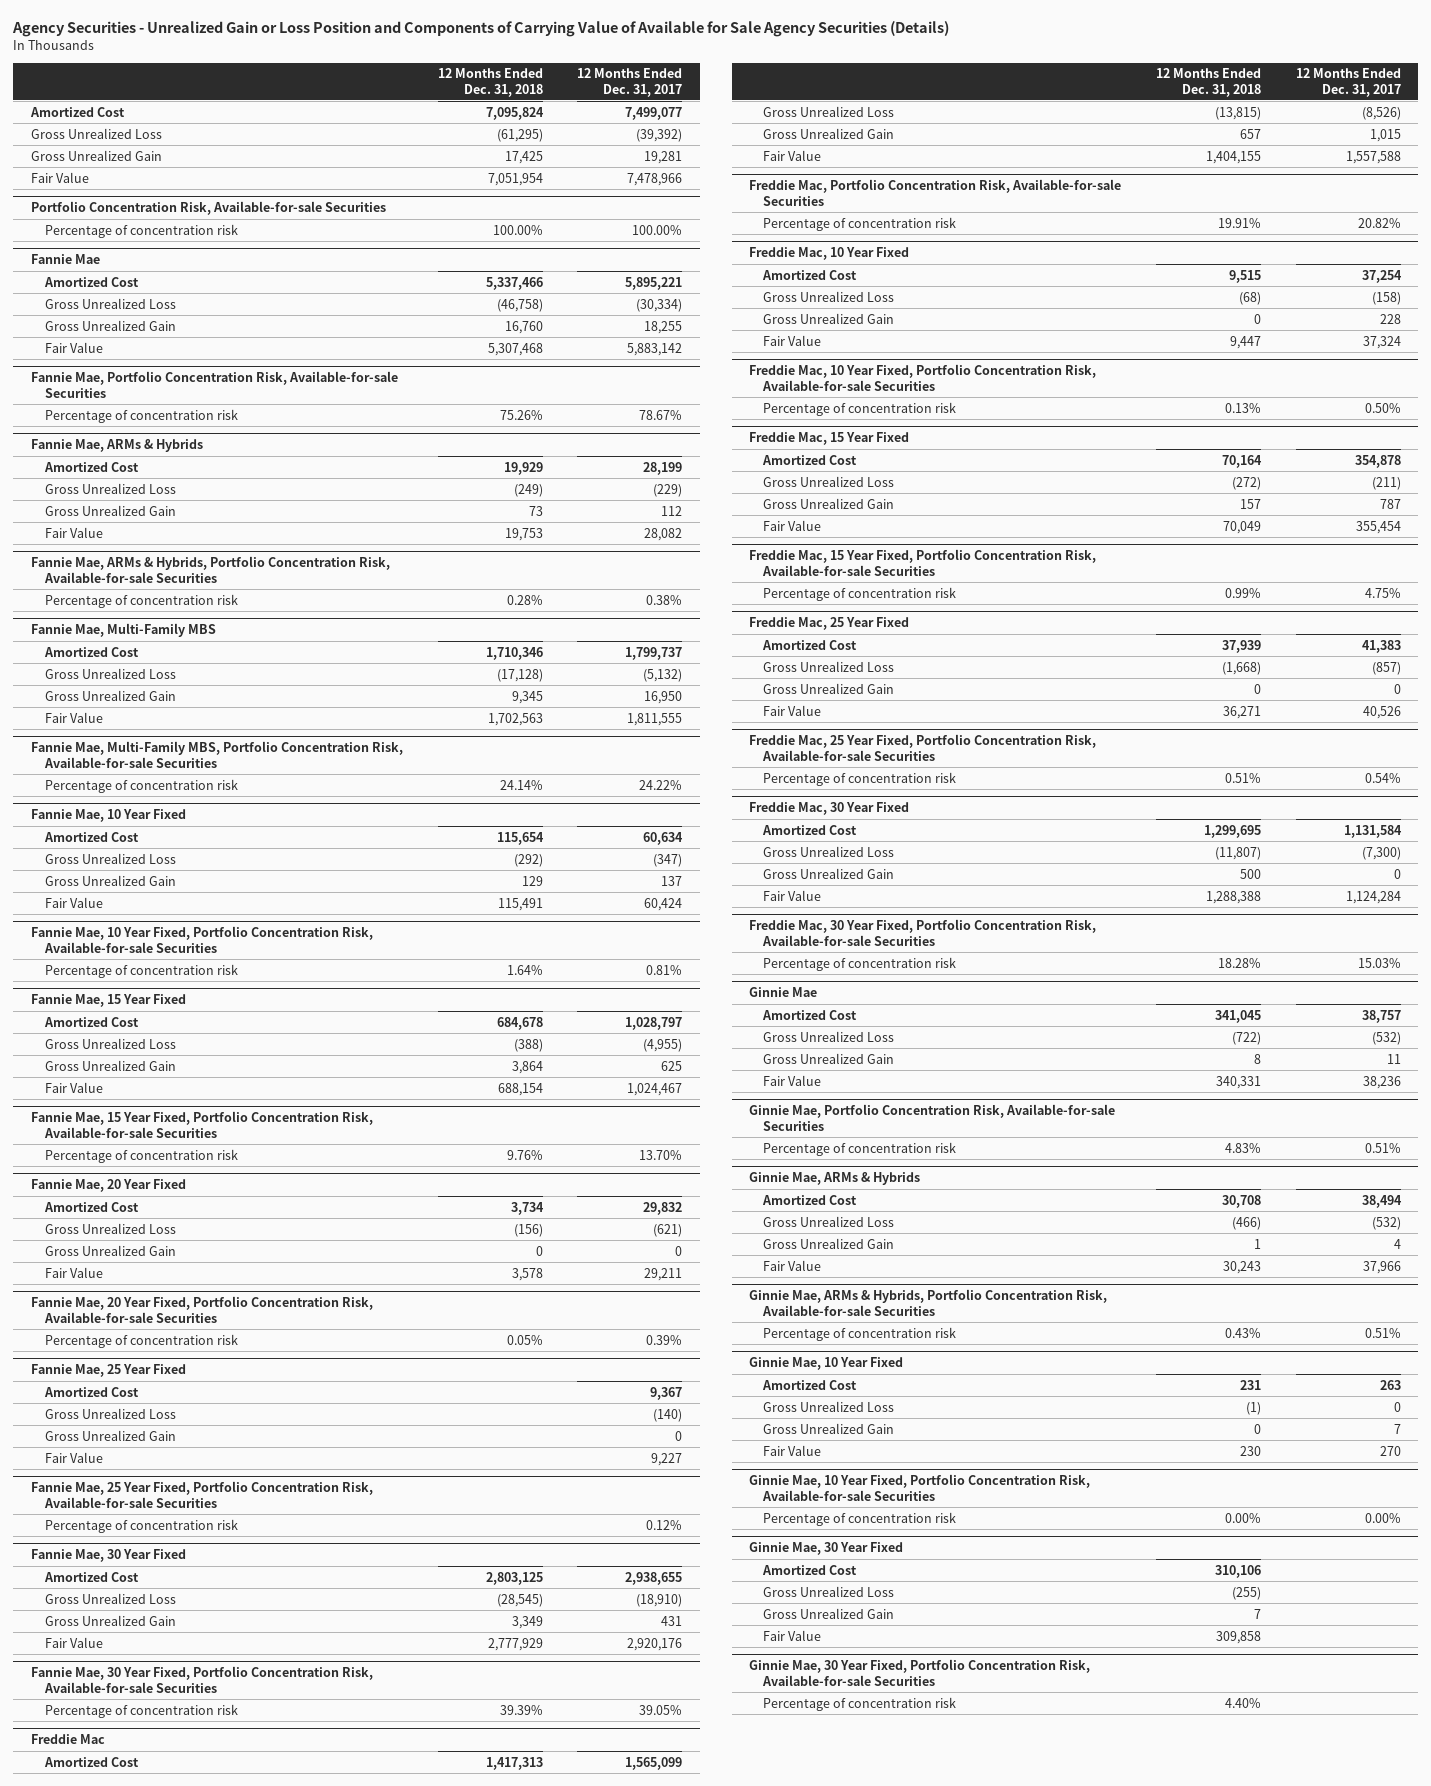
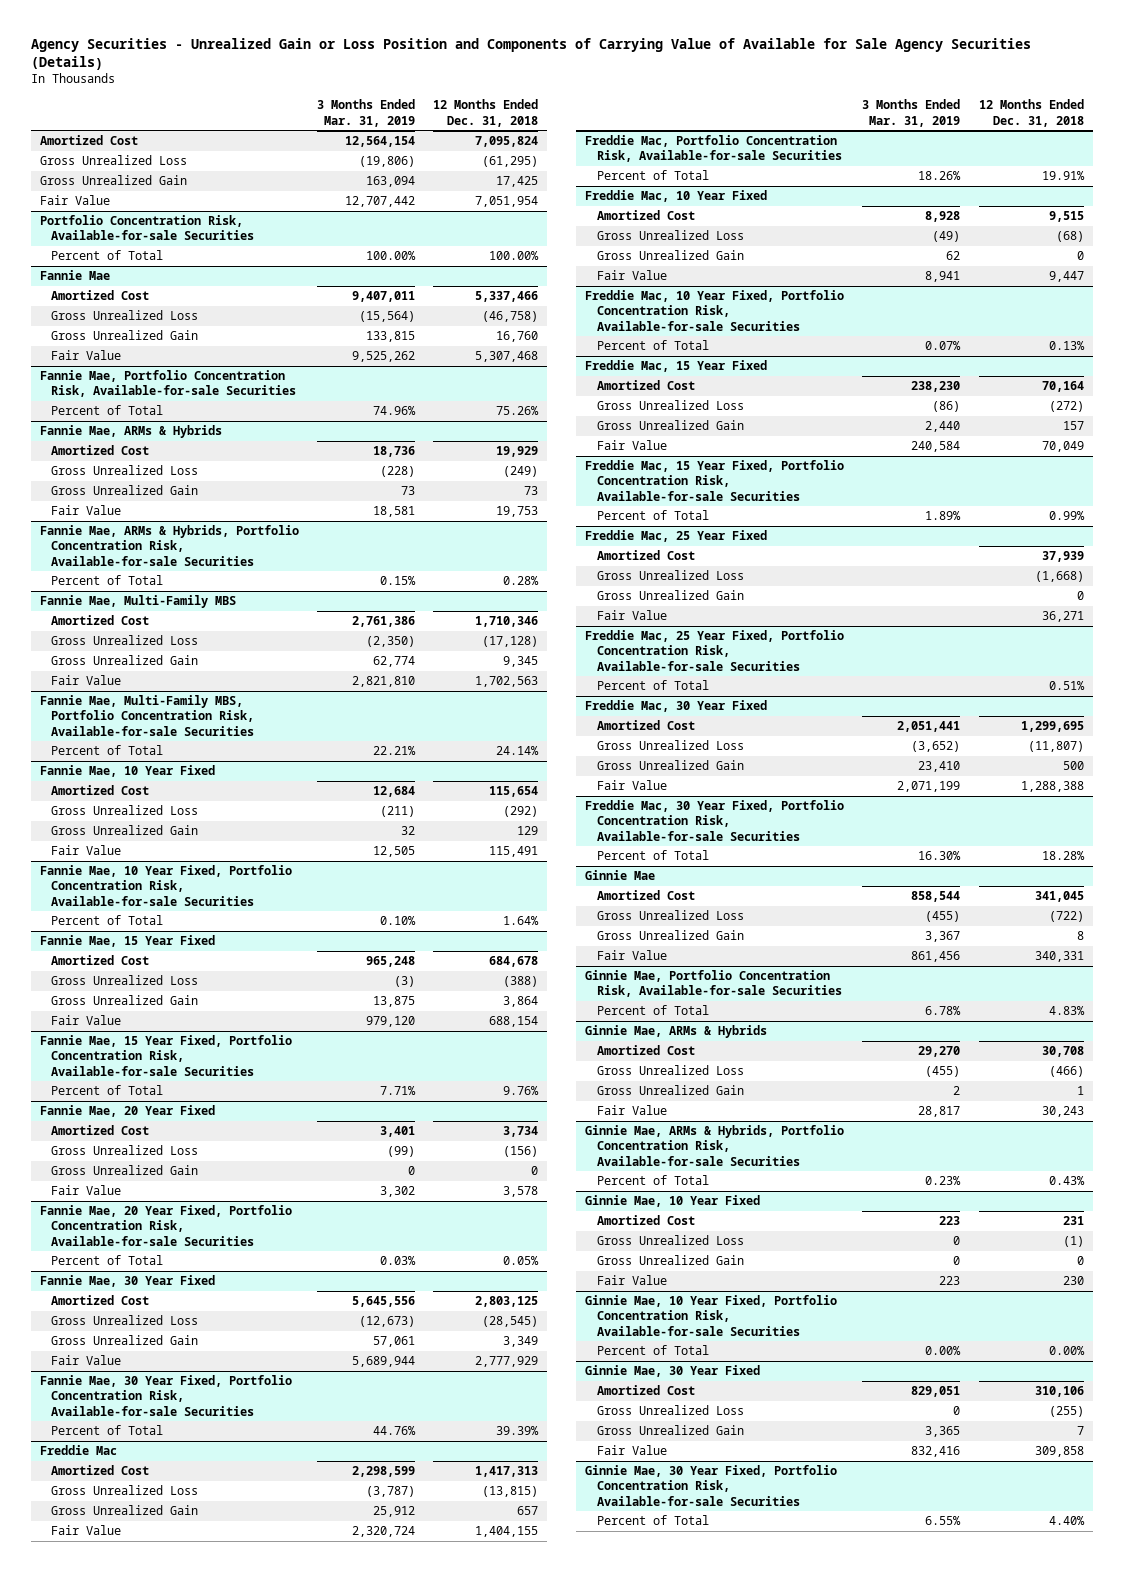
[577,68,683,97] 12 Months Ended Dec. 31, 2017 -> none
none -> [316,99,415,127] 3 Months Ended Mar. 31, 2019
[44,223,238,238] Percentage of concentration risk -> [51,250,164,261] Percent of Total
[44,408,238,423] Percentage of concentration risk -> [51,405,164,416] Percent of Total
[44,593,238,608] Percentage of concentration risk -> [51,575,164,586] Percent of Total
[44,778,238,793] Percentage of concentration risk -> [51,745,164,756] Percent of Total
[44,963,238,978] Percentage of concentration risk -> [51,915,164,926] Percent of Total
[44,1148,238,1163] Percentage of concentration risk -> [51,1085,164,1096] Percent of Total
[30,1364,186,1378] Fannie Mae, 25 Year Fixed -> none
[43,1386,139,1397] Amortized Cost -> none
[44,1407,176,1419] Gross Unrealized Loss -> none
[44,1429,176,1441] Gross Unrealized Gain -> none
[44,1451,103,1463] Fair Value -> none
[30,1481,373,1508] Fannie Mae, 25 Year Fixed, Portfolio Concentration Risk, Available-for-sale Securities -> none
[44,1518,238,1533] Percentage of concentration risk -> none
[44,1333,238,1348] Percentage of concentration risk -> [51,1255,164,1266] Percent of Total
[44,1703,238,1718] Percentage of concentration risk -> [51,1425,164,1436] Percent of Total
[763,216,957,231] Percentage of concentration risk -> [596,170,709,181] Percent of Total
[763,401,957,416] Percentage of concentration risk -> [596,340,709,351] Percent of Total
[763,586,957,601] Percentage of concentration risk -> [596,510,709,521] Percent of Total
[763,771,957,786] Percentage of concentration risk -> [596,680,709,691] Percent of Total
[763,956,957,971] Percentage of concentration risk -> [596,850,709,861] Percent of Total
[763,1141,957,1156] Percentage of concentration risk -> [596,1005,709,1016] Percent of Total
[763,1326,957,1341] Percentage of concentration risk -> [596,1175,709,1186] Percent of Total
[763,1511,957,1526] Percentage of concentration risk -> [596,1345,709,1356] Percent of Total
[763,1696,957,1711] Percentage of concentration risk -> [596,1515,709,1526] Percent of Total

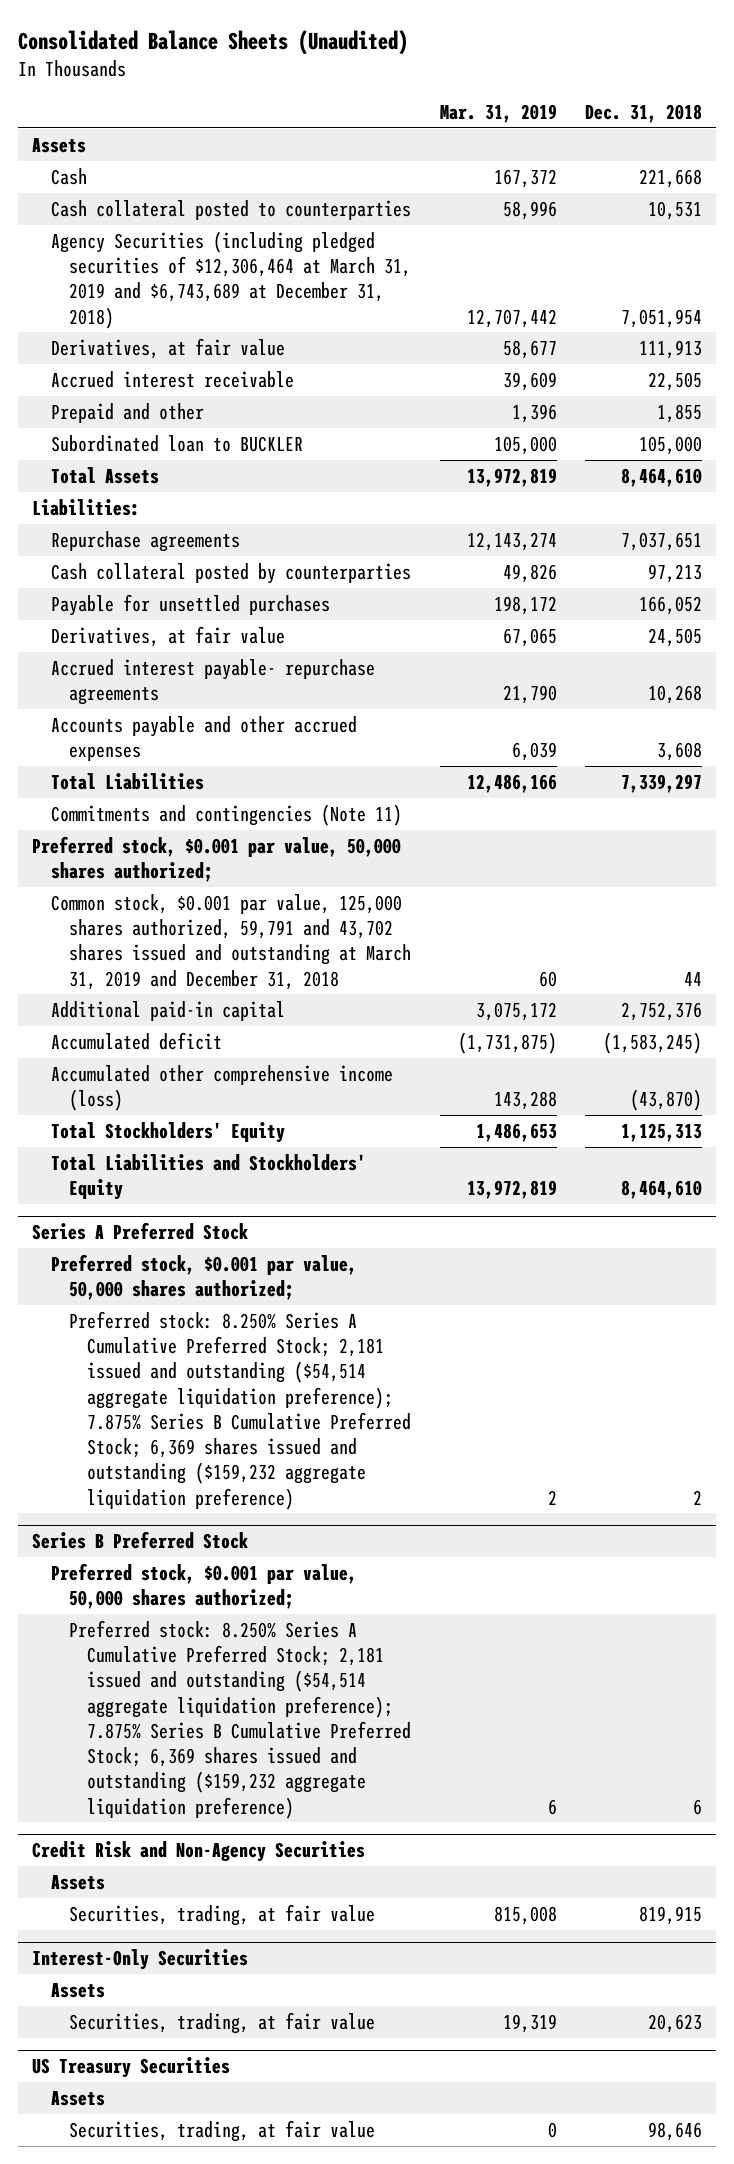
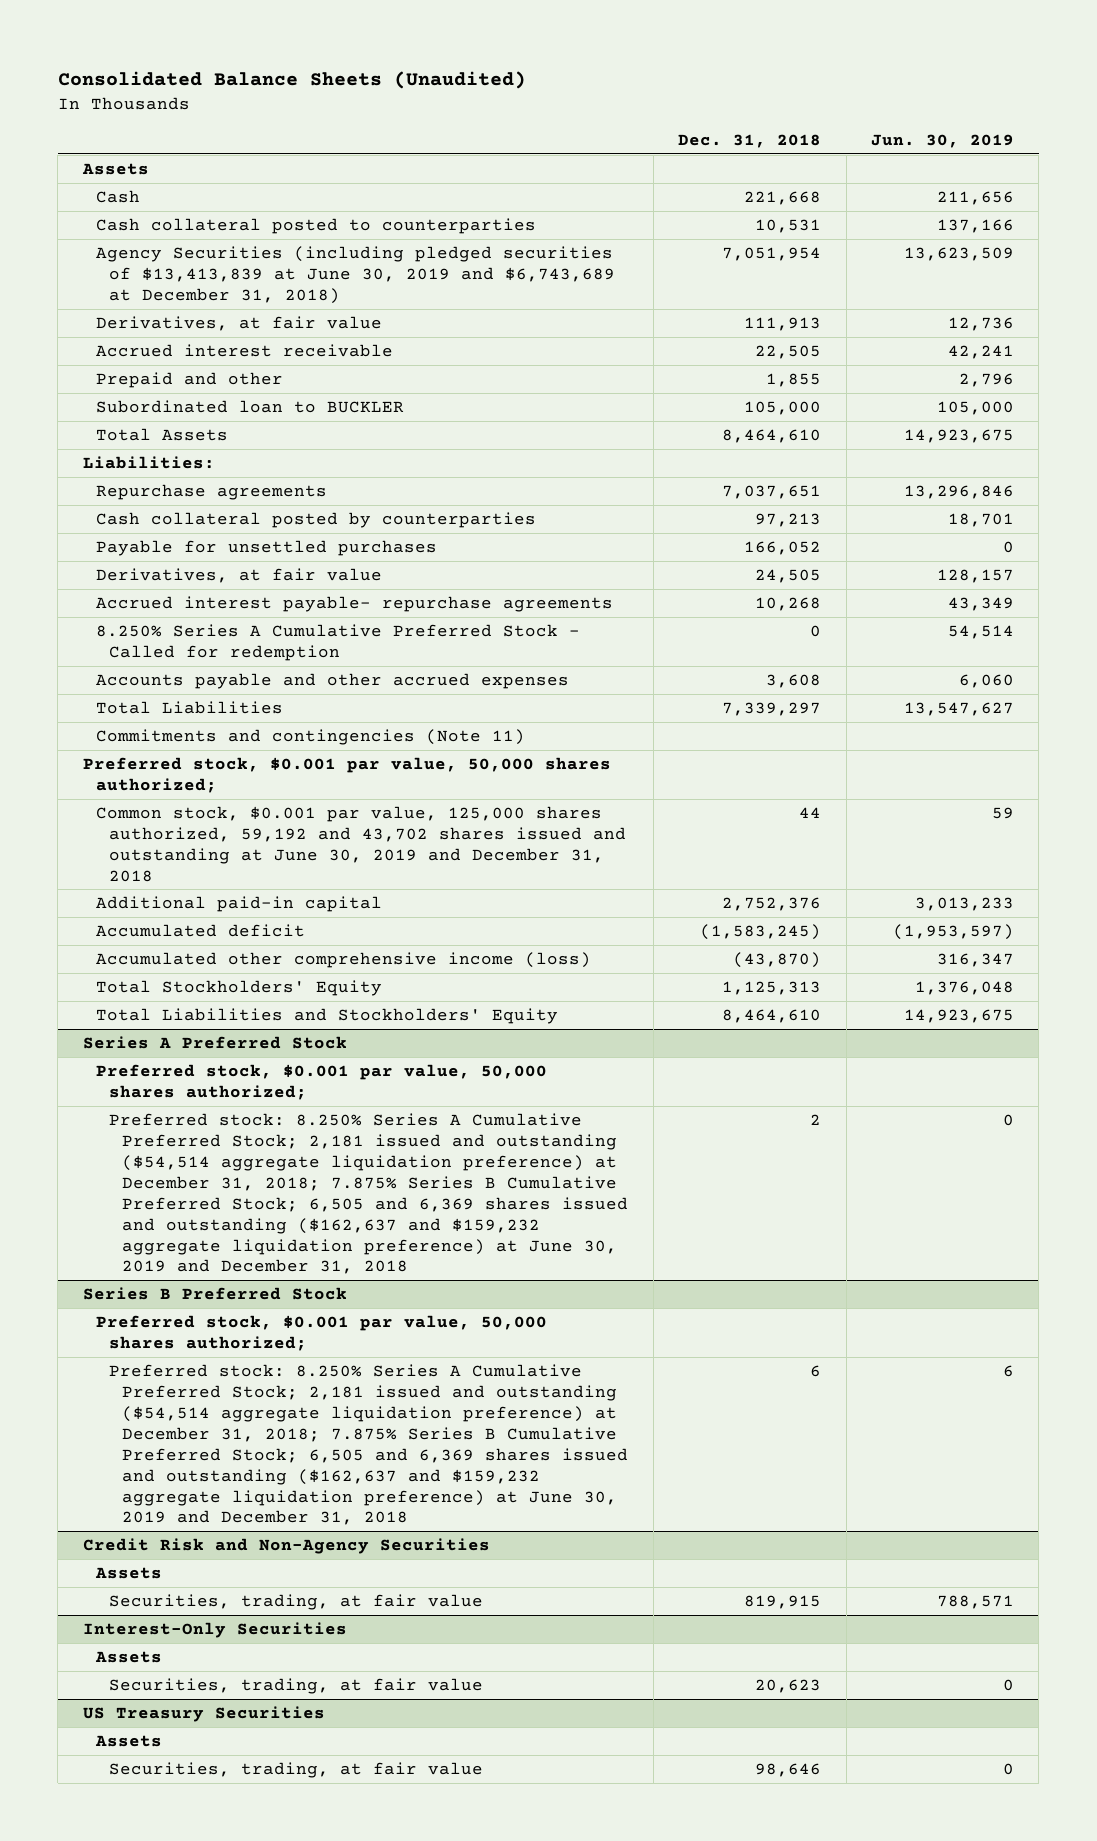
[439,103,557,123] Mar. 31, 2019 -> none
none -> [871,134,1015,149] Jun. 30, 2019
[50,230,411,329] Agency Securities (including pledged securities of $12,306,464 at March 31, 2019 and $6,743,689 at December 31, 2018) -> [96,245,616,304] Agency Securities (including pledged securities of $13,413,839 at June 30, 2019 and $6,743,689 at December 31, 2018)
none -> [96,623,581,661] 8.250% Series A Cumulative Preferred Stock - Called for redemption
[50,893,411,990] Common stock, $0.001 par value, 125,000 shares authorized, 59,791 and 43,702 shares issued and outstanding at March 31, 2019 and December 31, 2018 -> [96,805,627,882] Common stock, $0.001 par value, 125,000 shares authorized, 59,192 and 43,702 shares issued and outstanding at June 30, 2019 and December 31, 2018
[68,1310,412,1510] Preferred stock: 8.250% Series A Cumulative Preferred Stock; 2,181 issued and outstanding ($54,514 aggregate liquidation preference); 7.875% Series B Cumulative Preferred Stock; 6,369 shares issued and outstanding ($159,232 aggregate liquidation preference) -> [109,1112,629,1275] Preferred stock: 8.250% Series A Cumulative Preferred Stock; 2,181 issued and outstanding ($54,514 aggregate liquidation preference) at December 31, 2018; 7.875% Series B Cumulative Preferred Stock; 6,505 and 6,369 shares issued and outstanding ($162,637 and $159,232 aggregate liquidation preference) at June 30, 2019 and December 31, 2018
[68,1619,412,1819] Preferred stock: 8.250% Series A Cumulative Preferred Stock; 2,181 issued and outstanding ($54,514 aggregate liquidation preference); 7.875% Series B Cumulative Preferred Stock; 6,369 shares issued and outstanding ($159,232 aggregate liquidation preference) -> [109,1363,629,1526] Preferred stock: 8.250% Series A Cumulative Preferred Stock; 2,181 issued and outstanding ($54,514 aggregate liquidation preference) at December 31, 2018; 7.875% Series B Cumulative Preferred Stock; 6,505 and 6,369 shares issued and outstanding ($162,637 and $159,232 aggregate liquidation preference) at June 30, 2019 and December 31, 2018

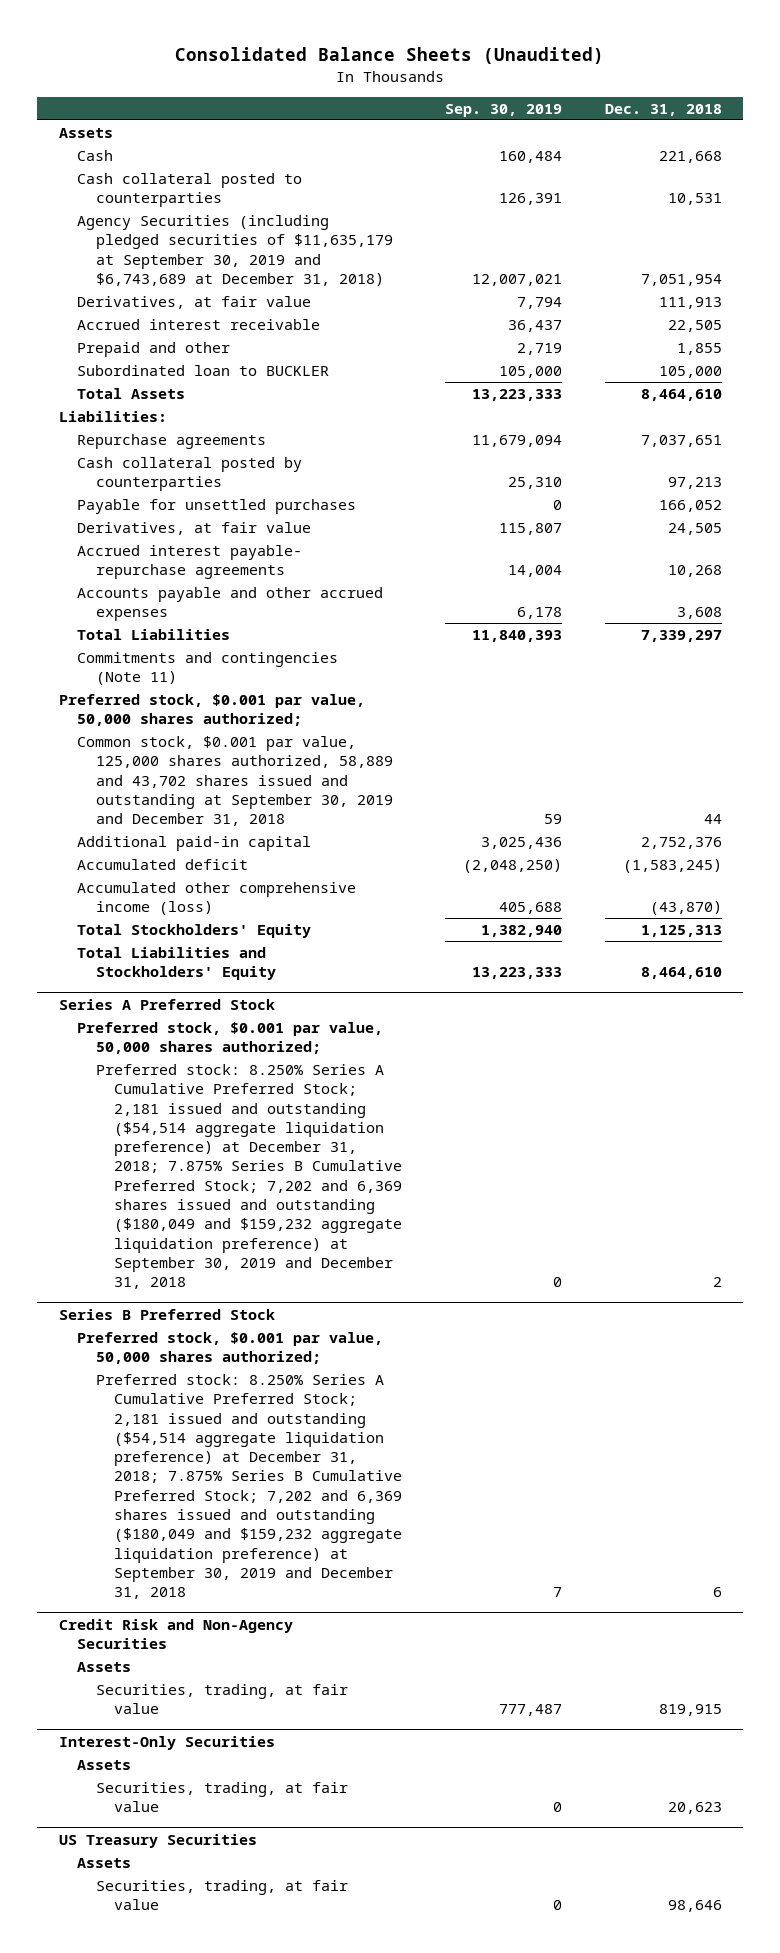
[871,134,1015,149] Jun. 30, 2019 -> none
none -> [444,103,562,117] Sep. 30, 2019
[96,245,616,304] Agency Securities (including pledged securities of $13,413,839 at June 30, 2019 and $6,743,689 at December 31, 2018) -> [77,215,393,286] Agency Securities (including pledged securities of $11,635,179 at September 30, 2019 and $6,743,689 at December 31, 2018)
[96,623,581,661] 8.250% Series A Cumulative Preferred Stock - Called for redemption -> none
[96,805,627,882] Common stock, $0.001 par value, 125,000 shares authorized, 59,192 and 43,702 shares issued and outstanding at June 30, 2019 and December 31, 2018 -> [77,736,393,827] Common stock, $0.001 par value, 125,000 shares authorized, 58,889 and 43,702 shares issued and outstanding at September 30, 2019 and December 31, 2018
[109,1112,629,1275] Preferred stock: 8.250% Series A Cumulative Preferred Stock; 2,181 issued and outstanding ($54,514 aggregate liquidation preference) at December 31, 2018; 7.875% Series B Cumulative Preferred Stock; 6,505 and 6,369 shares issued and outstanding ($162,637 and $159,232 aggregate liquidation preference) at June 30, 2019 and December 31, 2018 -> [95,1064,403,1290] Preferred stock: 8.250% Series A Cumulative Preferred Stock; 2,181 issued and outstanding ($54,514 aggregate liquidation preference) at December 31, 2018; 7.875% Series B Cumulative Preferred Stock; 7,202 and 6,369 shares issued and outstanding ($180,049 and $159,232 aggregate liquidation preference) at September 30, 2019 and December 31, 2018
[109,1363,629,1526] Preferred stock: 8.250% Series A Cumulative Preferred Stock; 2,181 issued and outstanding ($54,514 aggregate liquidation preference) at December 31, 2018; 7.875% Series B Cumulative Preferred Stock; 6,505 and 6,369 shares issued and outstanding ($162,637 and $159,232 aggregate liquidation preference) at June 30, 2019 and December 31, 2018 -> [95,1374,403,1600] Preferred stock: 8.250% Series A Cumulative Preferred Stock; 2,181 issued and outstanding ($54,514 aggregate liquidation preference) at December 31, 2018; 7.875% Series B Cumulative Preferred Stock; 7,202 and 6,369 shares issued and outstanding ($180,049 and $159,232 aggregate liquidation preference) at September 30, 2019 and December 31, 2018

